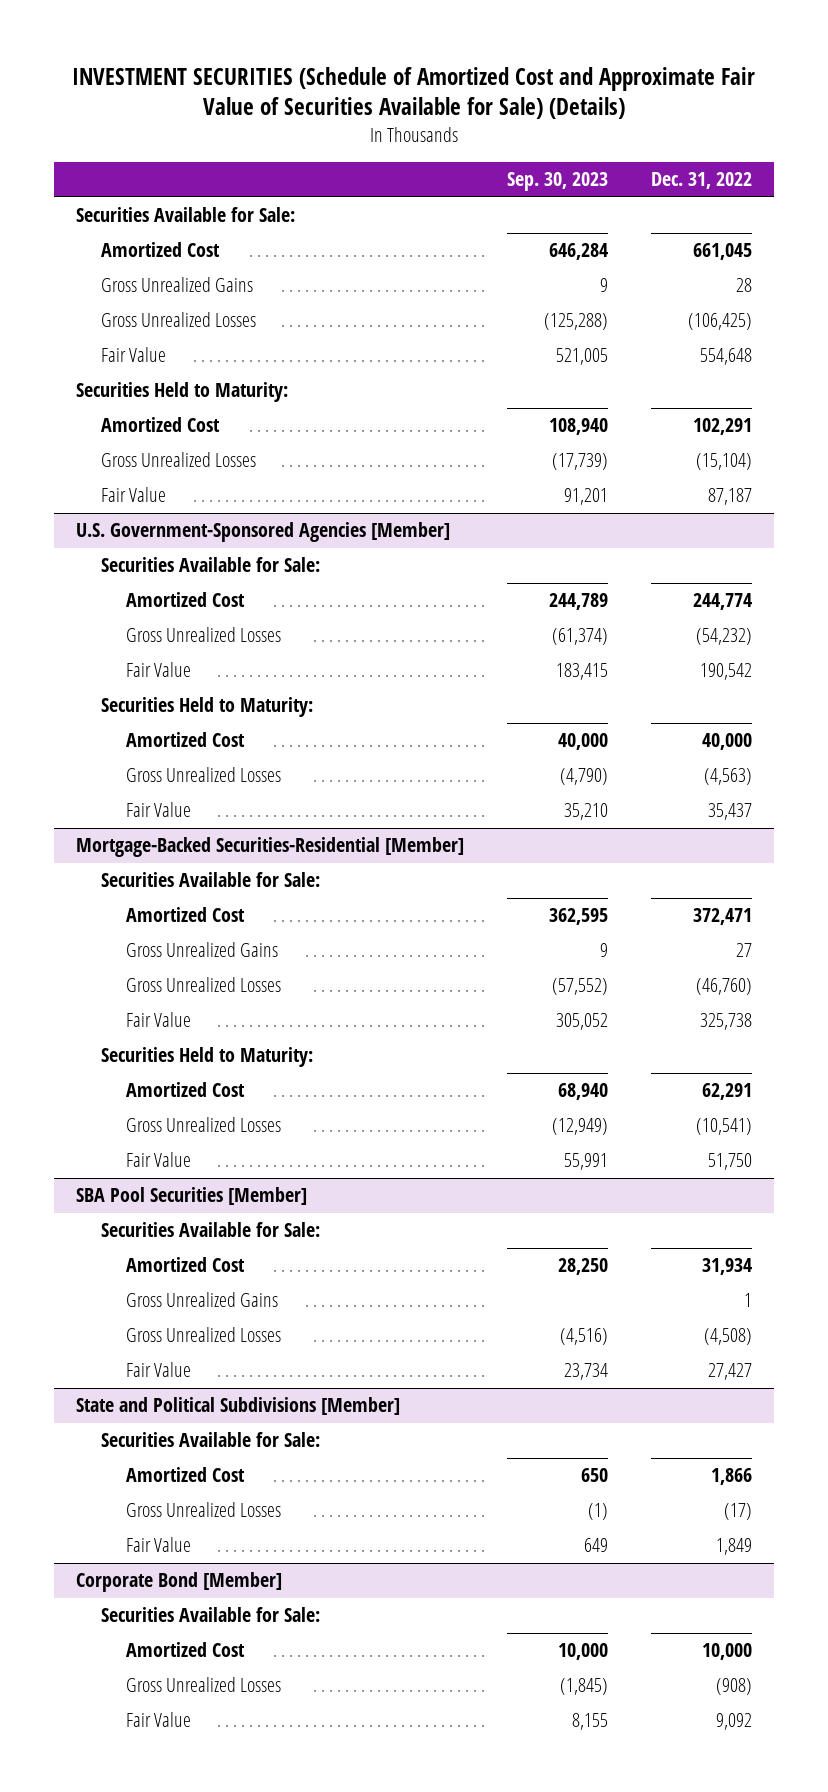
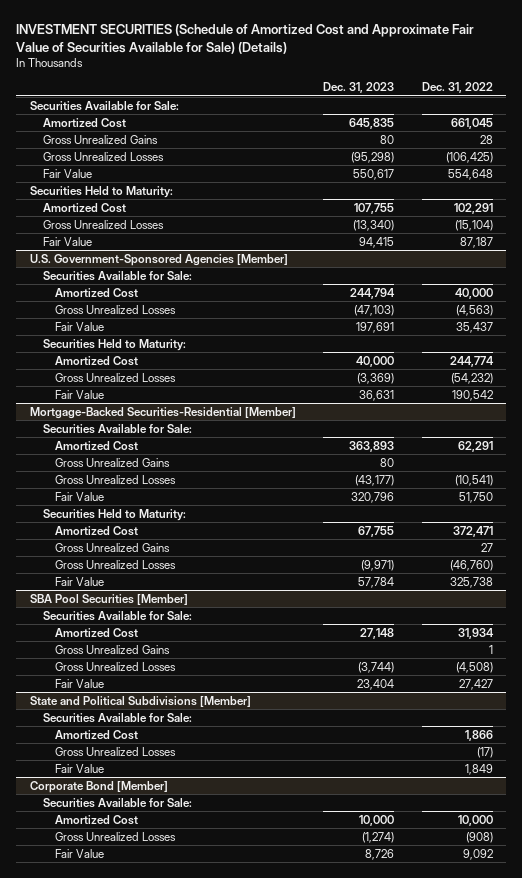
[507,172,609,192] Sep. 30, 2023 -> none
none -> [323,82,395,94] Dec. 31, 2023
[100,697,313,718] Securities Held to Maturity: -> [42,338,186,351] Securities Held to Maturity:
[125,592,245,608] Amortized Cost -> [55,355,139,366] Amortized Cost
[125,627,281,643] Gross Unrealized Losses -> [55,372,177,382] Gross Unrealized Losses
[125,662,191,678] Fair Value -> [55,389,105,399] Fair Value
[125,1082,245,1098] Amortized Cost -> [55,440,139,451] Amortized Cost
none -> [55,457,171,467] Gross Unrealized Gains
[125,1117,281,1133] Gross Unrealized Losses -> [55,474,177,484] Gross Unrealized Losses
[125,1152,191,1168] Fair Value -> [55,491,105,501] Fair Value
[100,1047,313,1068] Securities Held to Maturity: -> [42,508,186,521] Securities Held to Maturity:

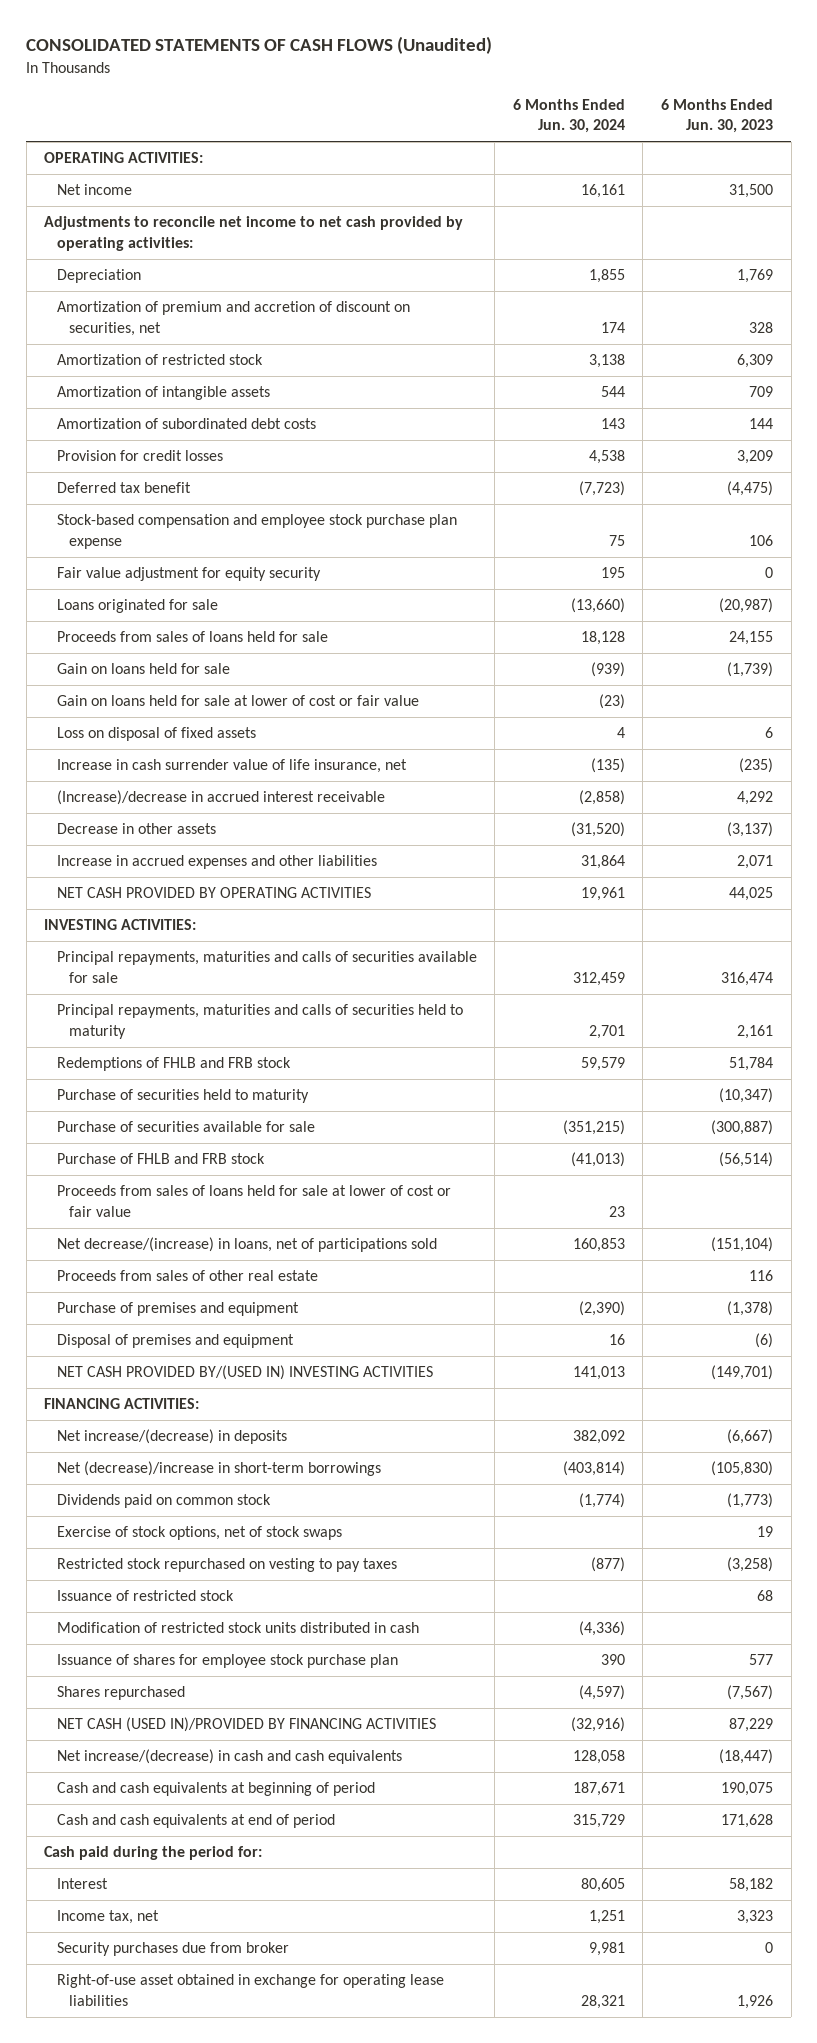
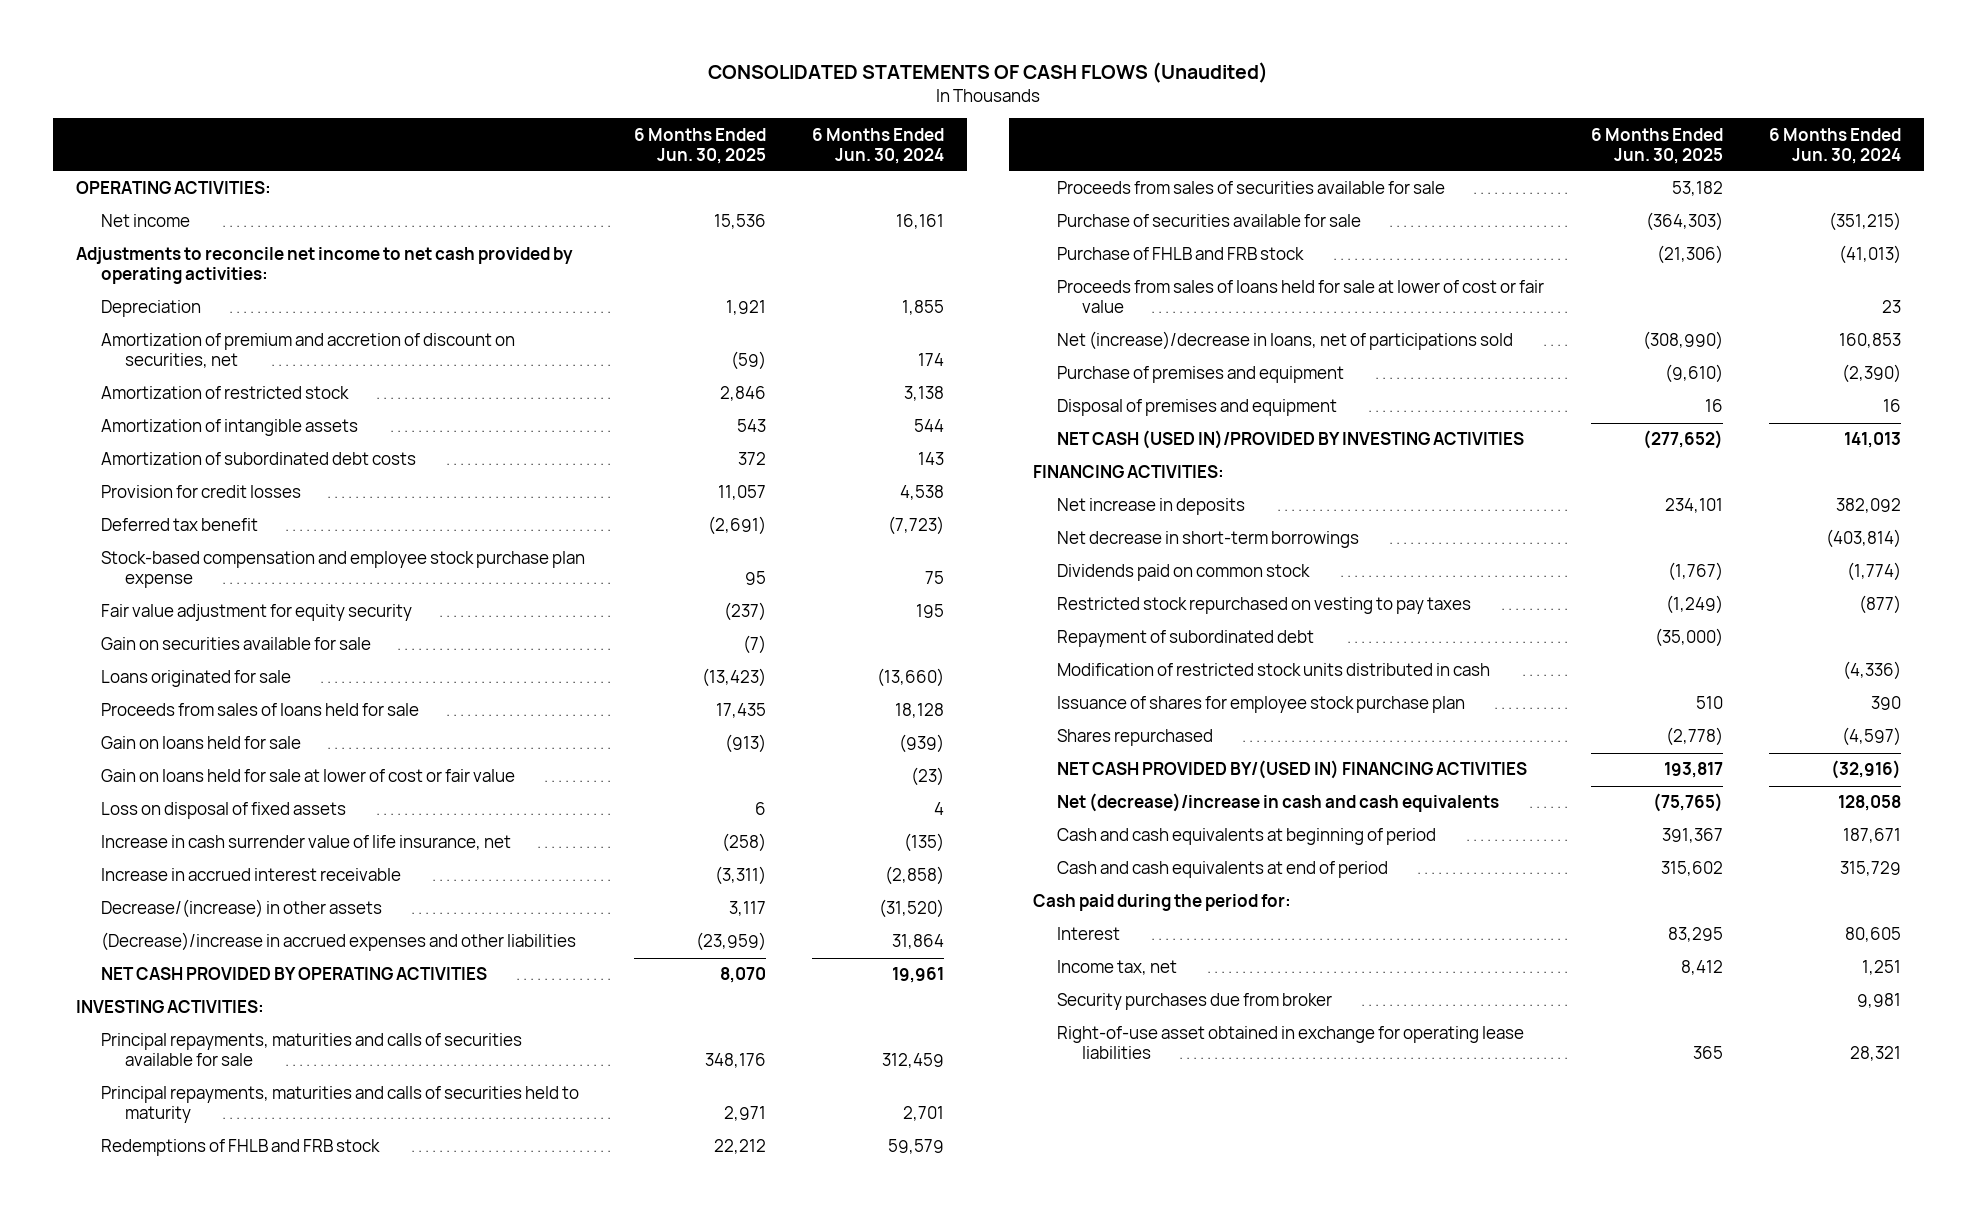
[661,98,774,134] 6 Months Ended Jun. 30, 2023 -> none
none -> [633,127,766,164] 6 Months Ended Jun. 30, 2025
none -> [100,637,371,651] Gain on securities available for sale
[56,790,385,806] (Increase)/decrease in accrued interest receivable -> [100,868,401,882] Increase in accrued interest receivable
[56,823,216,835] Decrease in other assets -> [100,899,382,919] Decrease/(increase) in other assets
[56,855,377,870] Increase in accrued expenses and other liabilities -> [100,932,576,952] (Decrease)/increase in accrued expenses and other liabilities
[56,1089,309,1104] Purchase of securities held to maturity -> none
none -> [1057,181,1446,195] Proceeds from sales of securities available for sale
[56,1270,318,1282] Proceeds from sales of other real estate -> none
[56,1237,437,1253] Net decrease/(increase) in loans, net of participations sold -> [1057,331,1514,351] Net (increase)/decrease in loans, net of participations sold
[56,1365,433,1381] NET CASH PROVIDED BY/(USED IN) INVESTING ACTIVITIES -> [1057,430,1525,450] NET CASH (USED IN)/PROVIDED BY INVESTING ACTIVITIES
[56,1429,287,1445] Net increase/(decrease) in deposits -> [1057,498,1246,516] Net increase in deposits
[56,1461,381,1477] Net (decrease)/increase in short-term borrowings -> [1057,531,1360,549] Net decrease in short-term borrowings
[56,1526,342,1541] Exercise of stock options, net of stock swaps -> none
[56,1590,234,1602] Issuance of restricted stock -> none
none -> [1057,630,1315,648] Repayment of subordinated debt
[56,1717,436,1733] NET CASH (USED IN)/PROVIDED BY FINANCING ACTIVITIES -> [1057,760,1528,780] NET CASH PROVIDED BY/(USED IN) FINANCING ACTIVITIES
[56,1749,402,1765] Net increase/(decrease) in cash and cash equivalents -> [1057,793,1500,813] Net (decrease)/increase in cash and cash equivalents

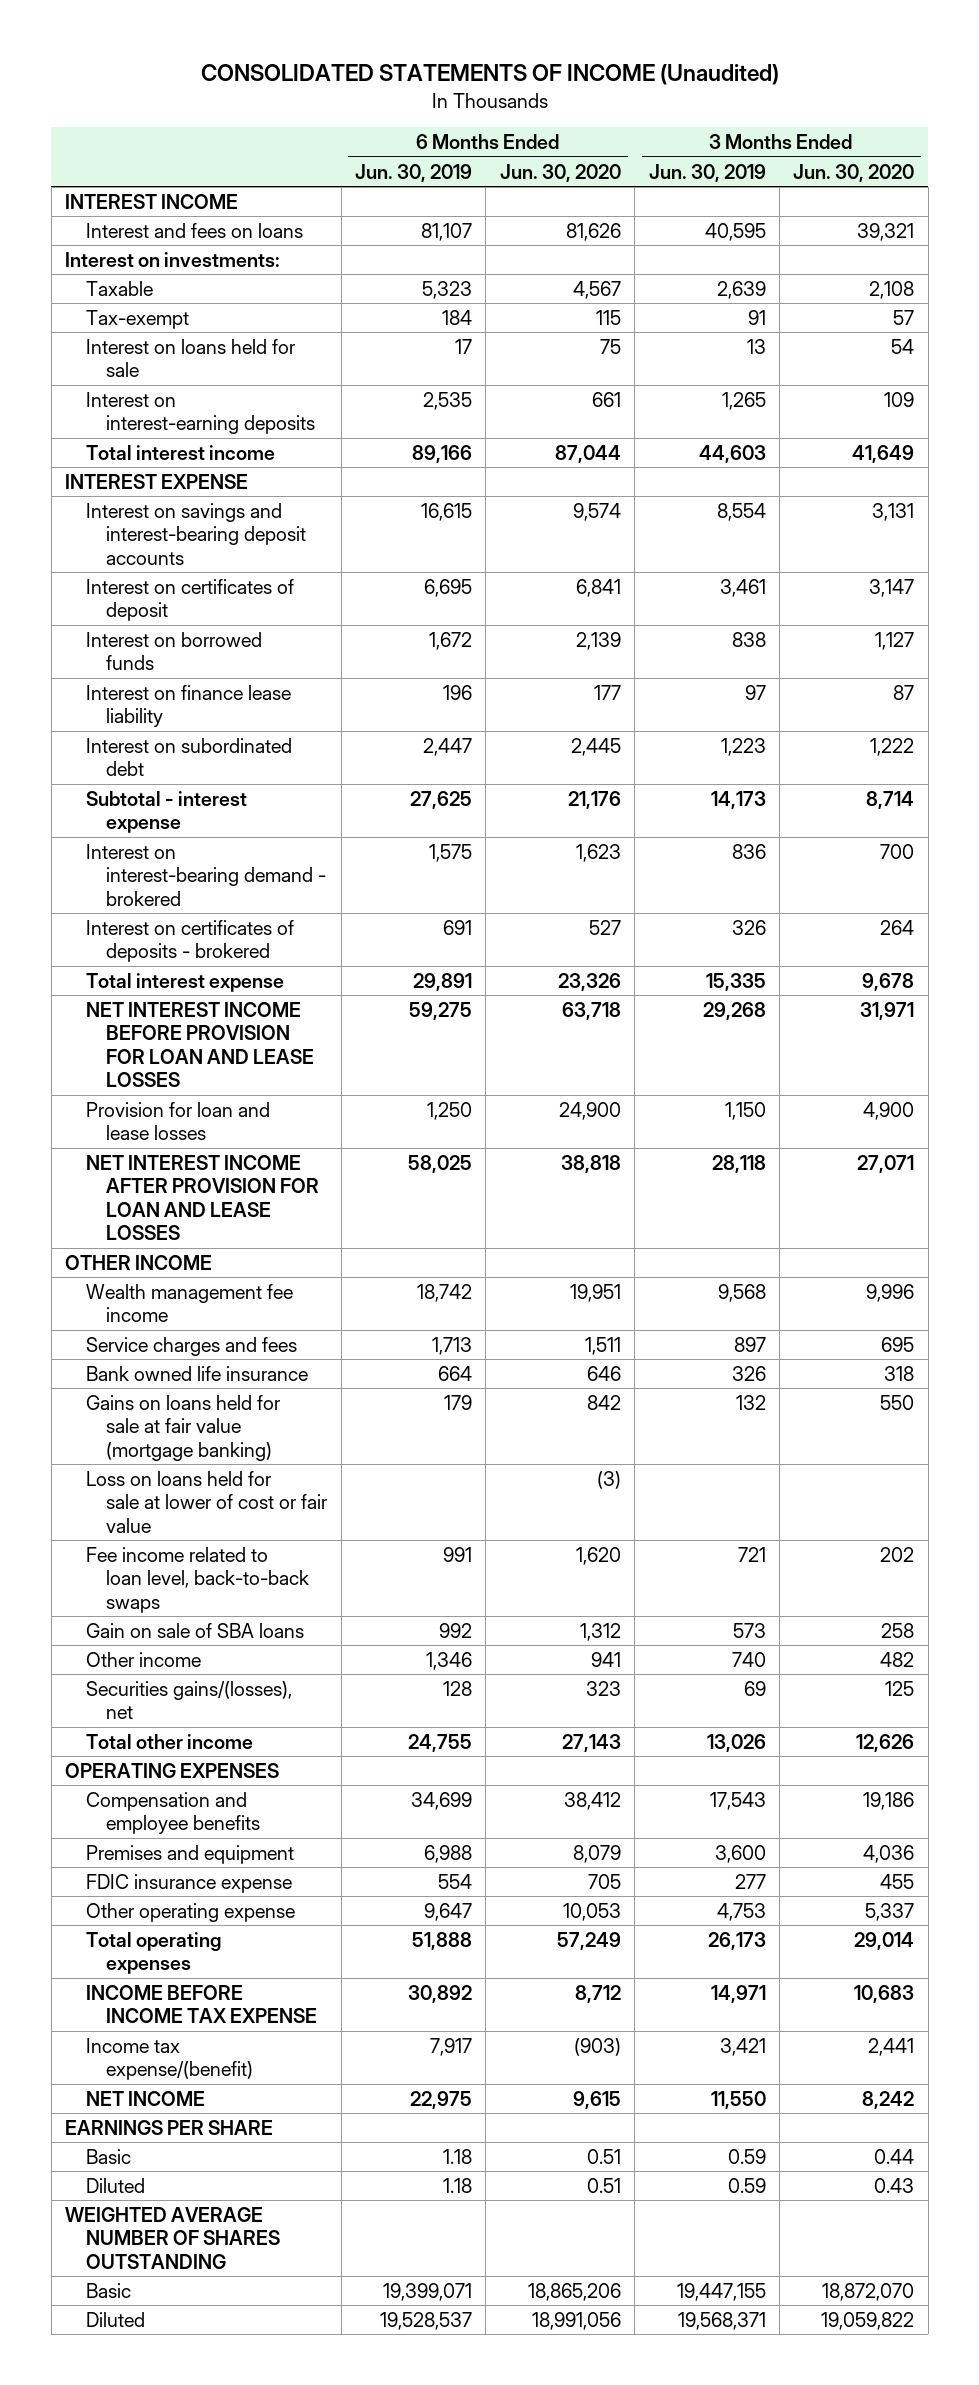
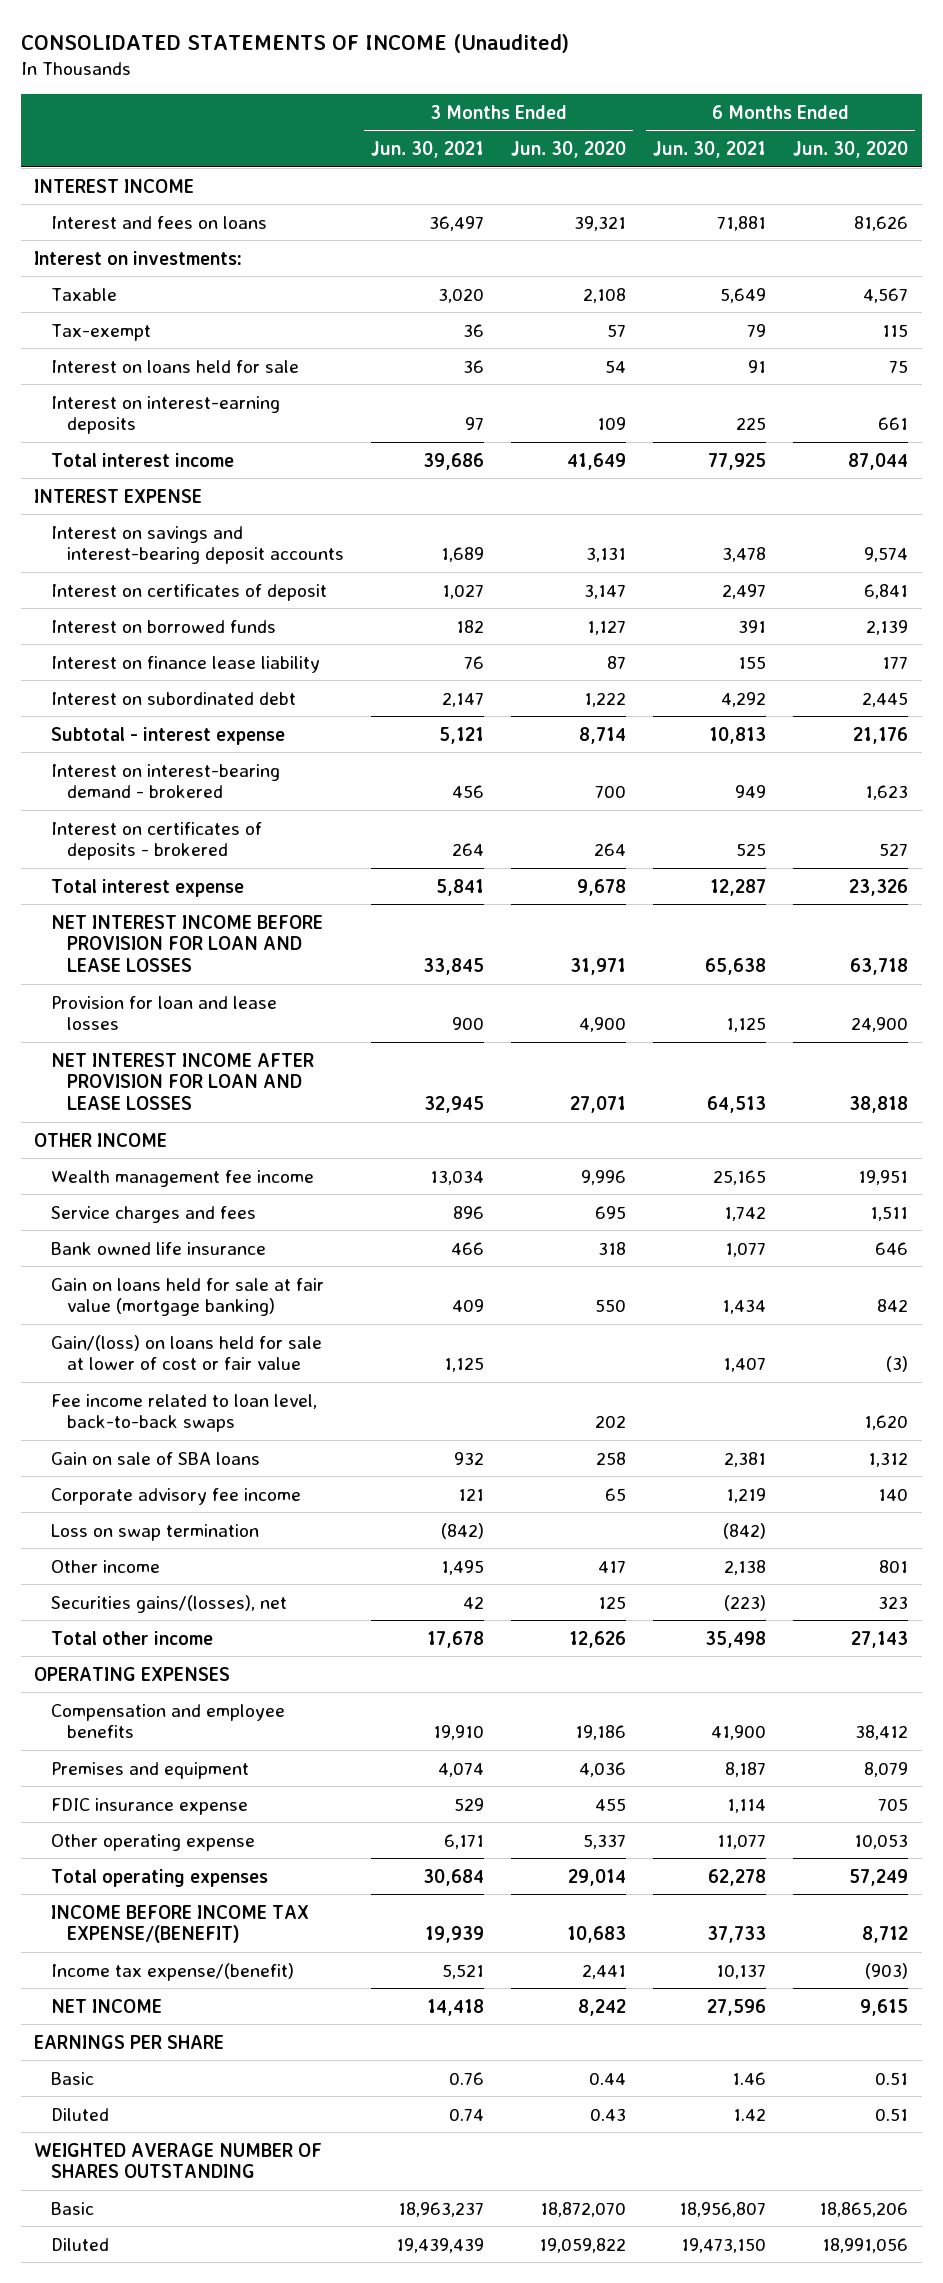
[355,163,473,182] Jun. 30, 2019 -> none
[648,163,766,182] Jun. 30, 2019 -> none
none -> [371,141,485,159] Jun. 30, 2021
none -> [653,141,767,159] Jun. 30, 2021
[85,1394,280,1461] Gains on loans held for sale at fair value (mortgage banking) -> [50,1277,324,1317] Gain on loans held for sale at fair value (mortgage banking)
[85,1470,328,1533] Loss on loans held for sale at lower of cost or fair value -> [50,1334,322,1371] Gain/(loss) on loans held for sale at lower of cost or fair value
none -> [50,1487,301,1505] Corporate advisory fee income
none -> [50,1523,259,1541] Loss on swap termination
[590,1651,621,1667] 941 -> [879,1559,909,1573] 801
[880,1651,915,1667] 482 -> [598,1559,627,1573] 417
[85,1984,318,2024] INCOME BEFORE INCOME TAX EXPENSE -> [50,1904,309,1944] INCOME BEFORE INCOME TAX EXPENSE/(BENEFIT)

